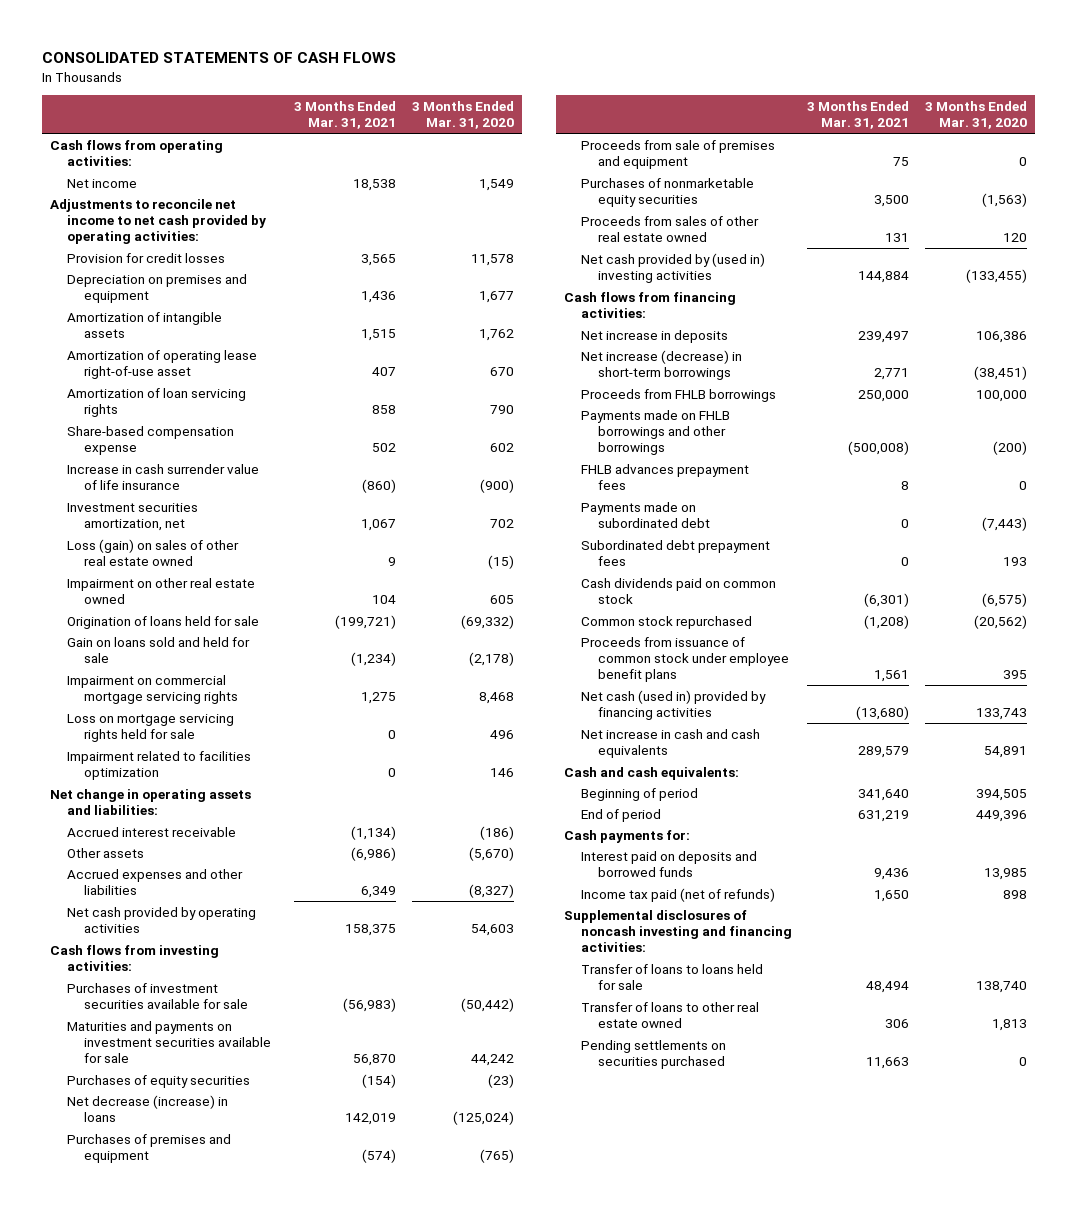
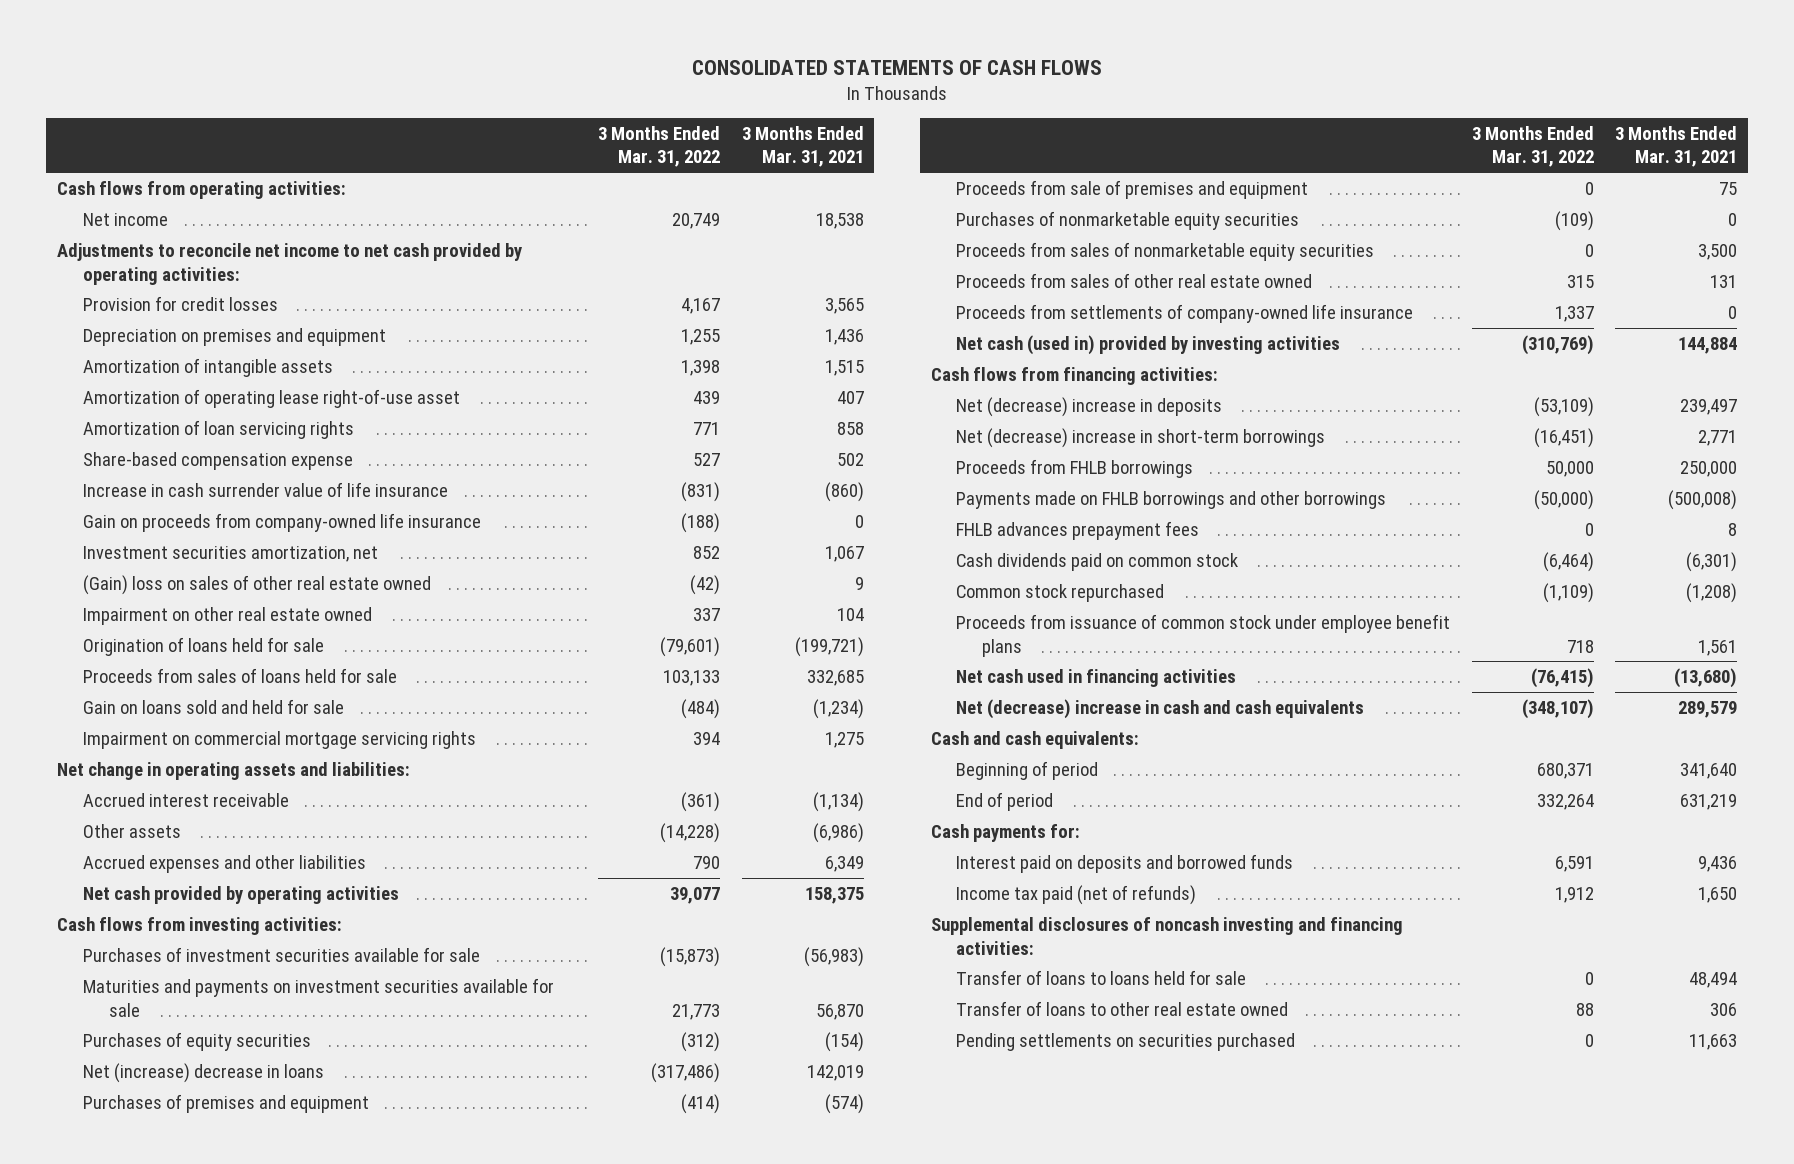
[411,100,514,130] 3 Months Ended Mar. 31, 2020 -> none
none -> [598,125,721,168] 3 Months Ended Mar. 31, 2022
none -> [83,512,482,532] Gain on proceeds from company-owned life insurance
[66,538,239,566] Loss (gain) on sales of other real estate owned -> [83,574,432,595] (Gain) loss on sales of other real estate owned
none -> [83,667,398,683] Proceeds from sales of loans held for sale
[66,713,234,742] Loss on mortgage servicing rights held for sale -> none
[66,750,251,780] Impairment related to facilities optimization -> none
[66,1094,228,1122] Net decrease (increase) in loans -> [83,1062,325,1083] Net (increase) decrease in loans
[874,194,910,207] 3,500 -> [1727,212,1737,226] 0
none -> [956,241,1375,261] Proceeds from sales of nonmarketable equity securities
none -> [956,303,1414,323] Proceeds from settlements of company-owned life insurance
[580,252,765,283] Net cash provided by (used in) investing activities -> [956,334,1341,355] Net cash (used in) provided by investing activities
[580,329,728,343] Net increase in deposits -> [956,396,1223,417] Net (decrease) increase in deposits
[580,349,742,380] Net increase (decrease) in short-term borrowings -> [956,427,1326,448] Net (decrease) increase in short-term borrowings
[580,501,710,528] Payments made on subordinated debt -> none
[580,539,770,566] Subordinated debt prepayment fees -> none
[580,689,766,720] Net cash (used in) provided by financing activities -> [956,668,1237,687] Net cash used in financing activities
[580,728,760,758] Net increase in cash and cash equivalents -> [956,698,1365,719] Net (decrease) increase in cash and cash equivalents

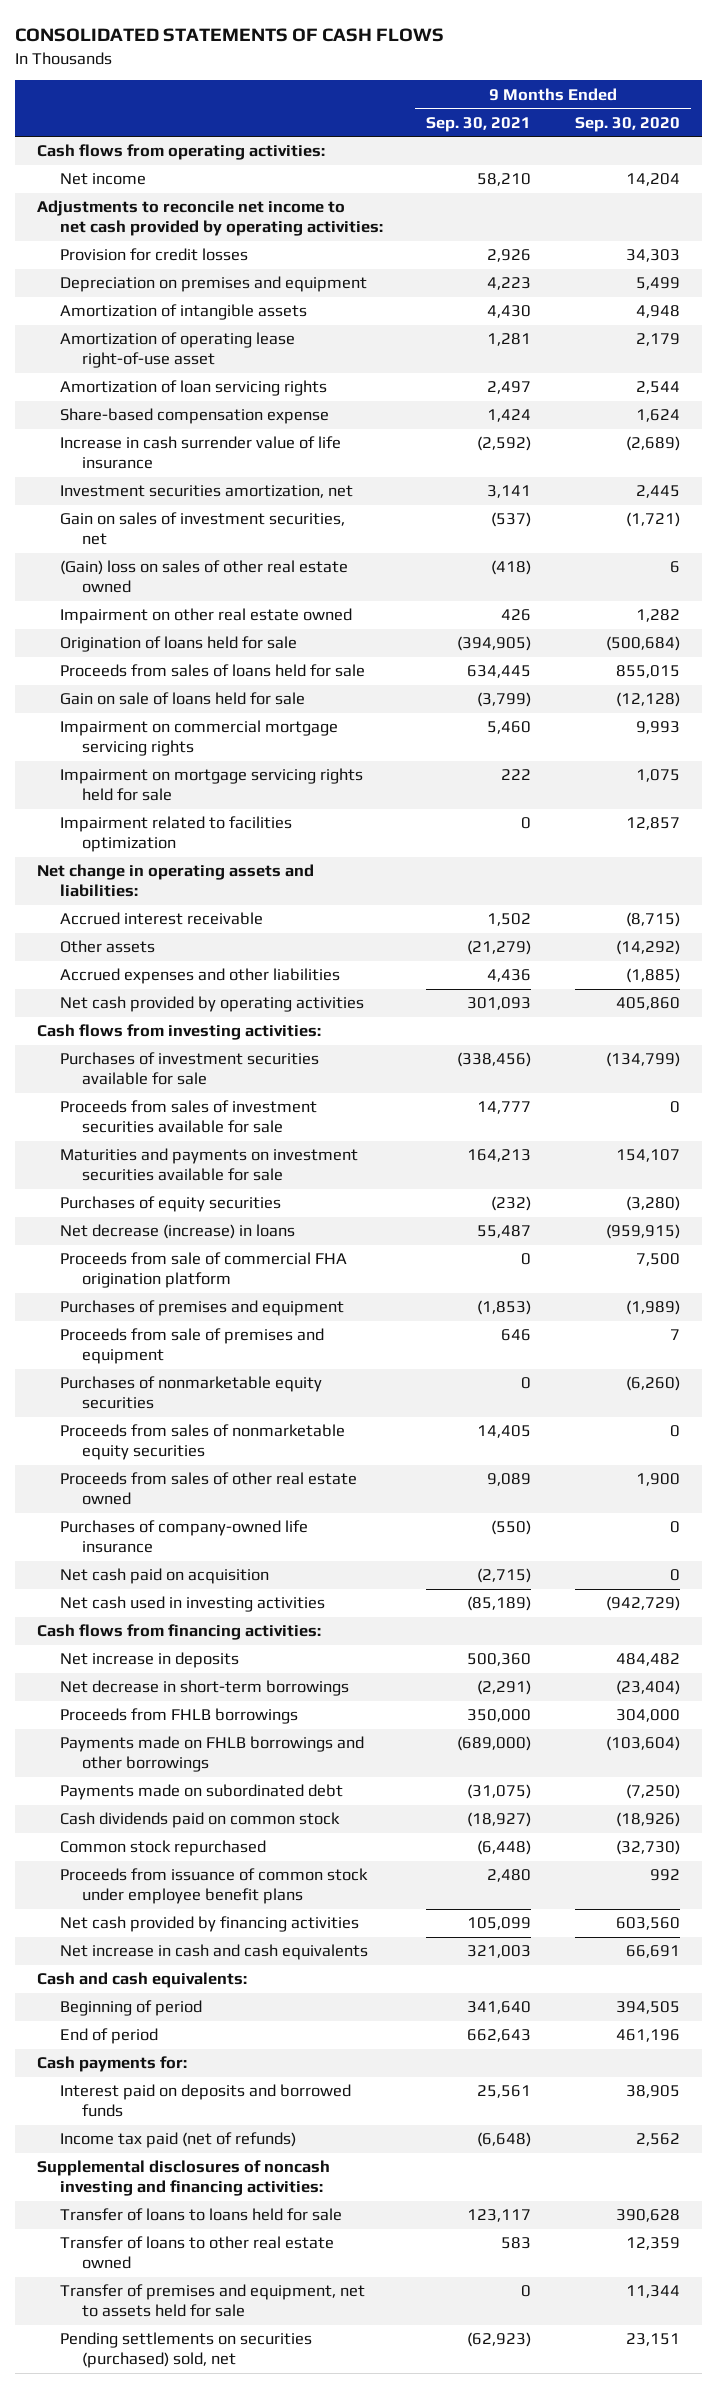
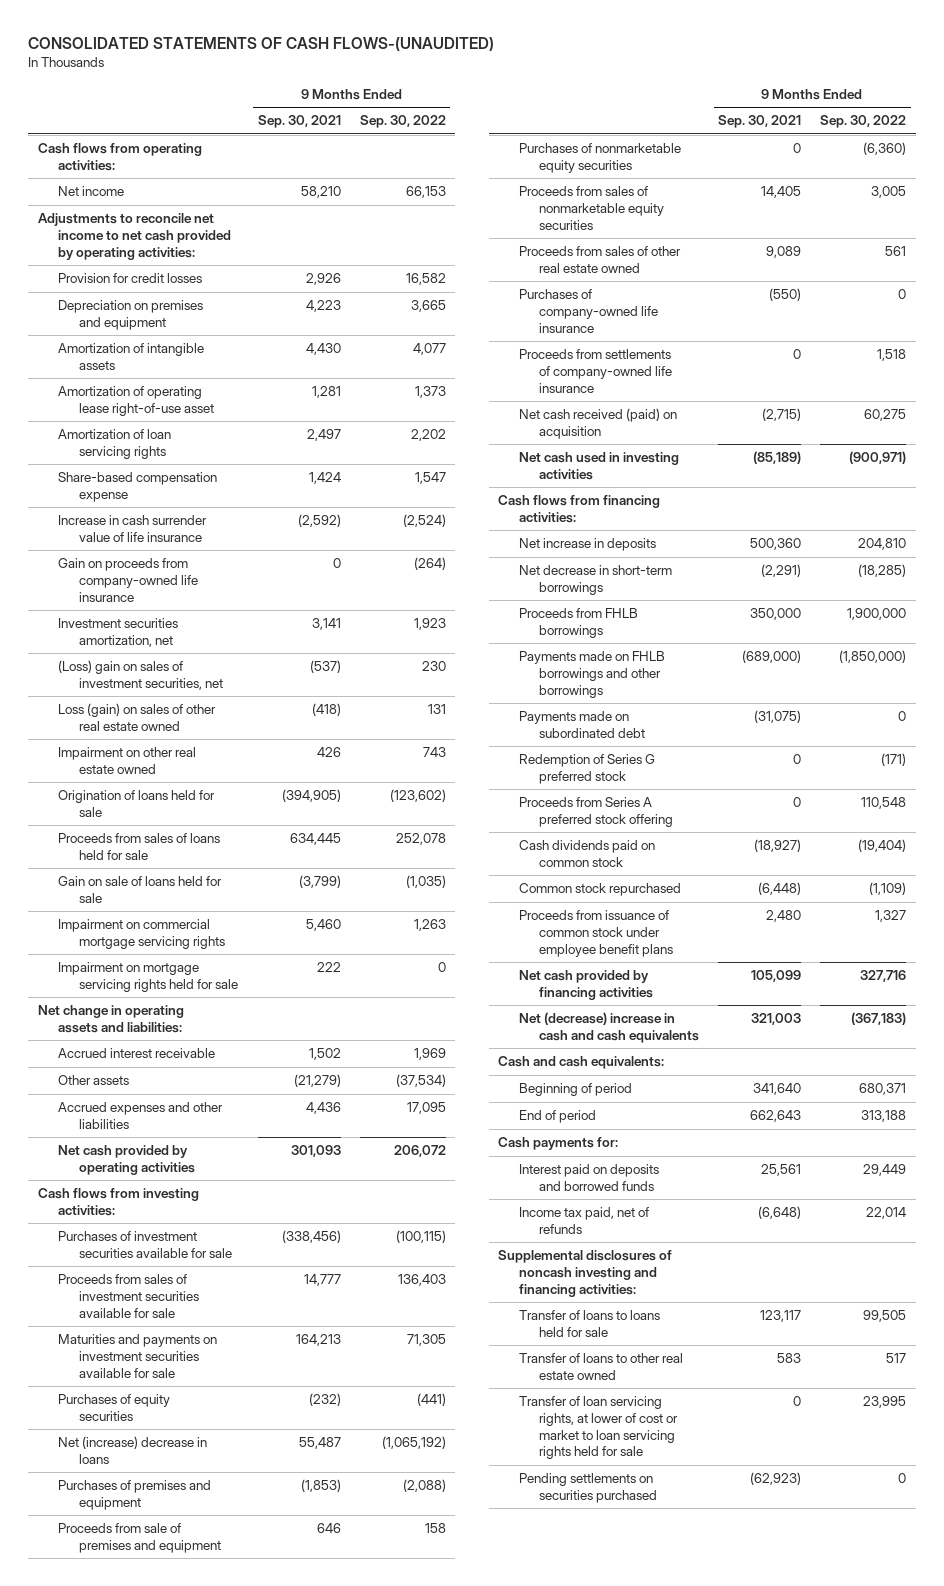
[15,28,445,43] CONSOLIDATED STATEMENTS OF CASH FLOWS -> [28,36,495,52] CONSOLIDATED STATEMENTS OF CASH FLOWS-(UNAUDITED)
[575,116,681,132] Sep. 30, 2020 -> none
none -> [359,115,446,129] Sep. 30, 2022
none -> [58,558,198,602] Gain on proceeds from company-owned life insurance
[59,512,345,546] Gain on sales of investment securities, net -> [58,660,223,690] (Loss) gain on sales of investment securities, net
[59,560,348,594] (Gain) loss on sales of other real estate owned -> [58,703,217,731] Loss (gain) on sales of other real estate owned
[59,816,292,853] Impairment related to facilities optimization -> none
[59,1252,347,1289] Proceeds from sale of commercial FHA origination platform -> none
[59,1224,295,1240] Net decrease (increase) in loans -> [58,1436,208,1464] Net (increase) decrease in loans
none -> [518,349,673,393] Proceeds from settlements of company-owned life insurance
[59,1568,269,1585] Net cash paid on acquisition -> [518,408,677,439] Net cash received (paid) on acquisition
none -> [518,754,655,784] Redemption of Series G preferred stock
none -> [518,797,674,827] Proceeds from Series A preferred stock offering
[59,1944,368,1961] Net increase in cash and cash equivalents -> [518,1012,700,1043] Net (decrease) increase in cash and cash equivalents
[59,2132,296,2149] Income tax paid (net of refunds) -> [518,1207,649,1234] Income tax paid, net of refunds
[59,2284,365,2318] Transfer of premises and equipment, net to assets held for sale -> none
none -> [518,1396,679,1460] Transfer of loan servicing rights, at lower of cost or market to loan servicing rights held for sale
[59,2332,312,2369] Pending settlements on securities (purchased) sold, net -> [518,1473,658,1503] Pending settlements on securities purchased

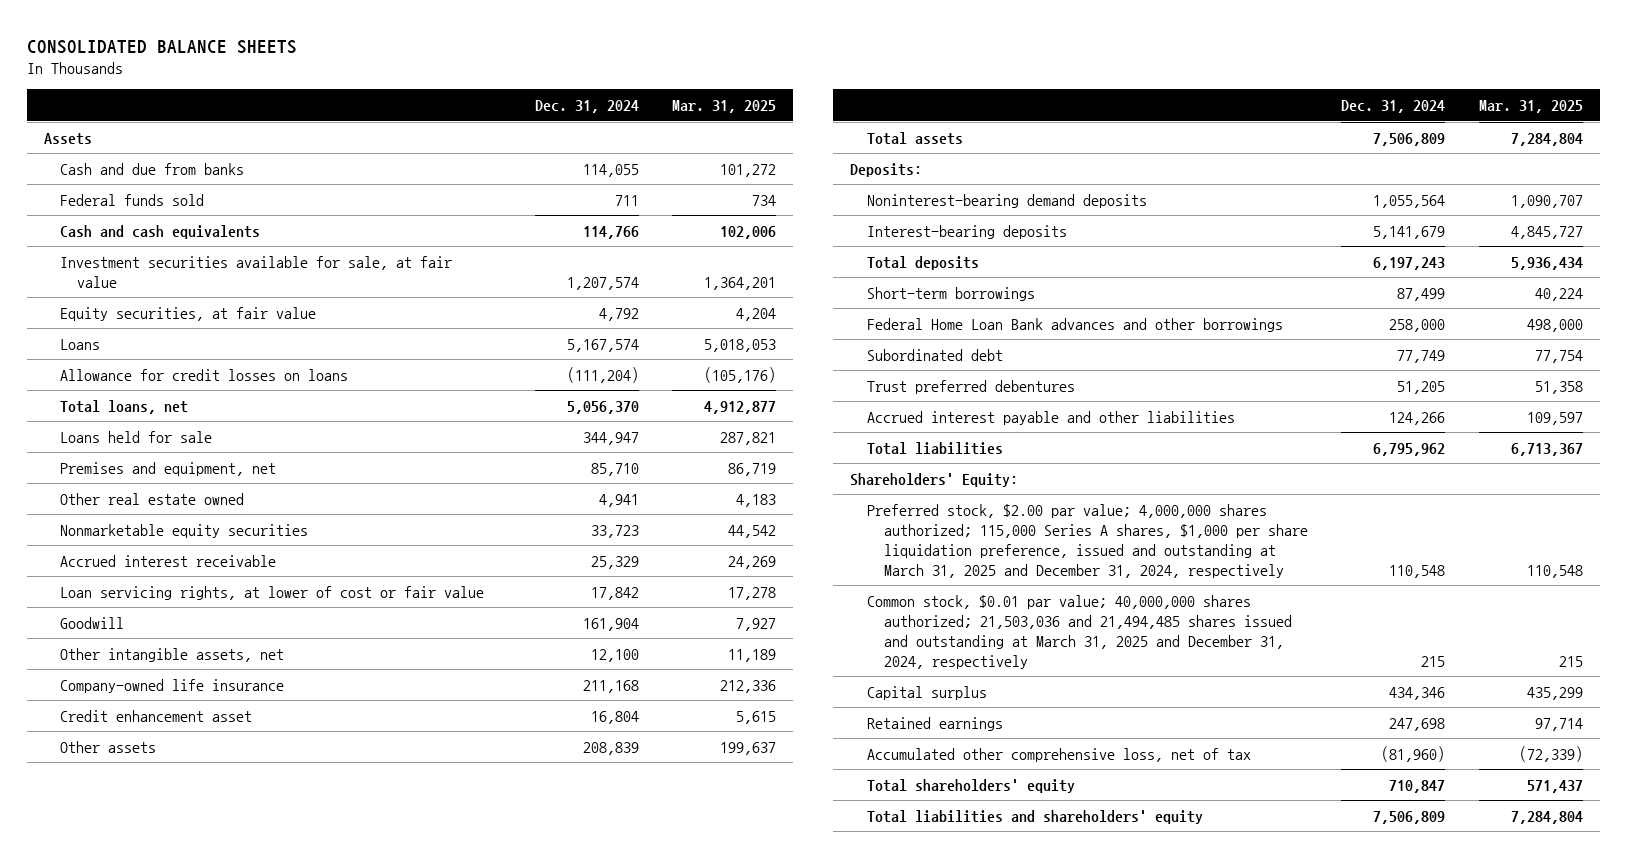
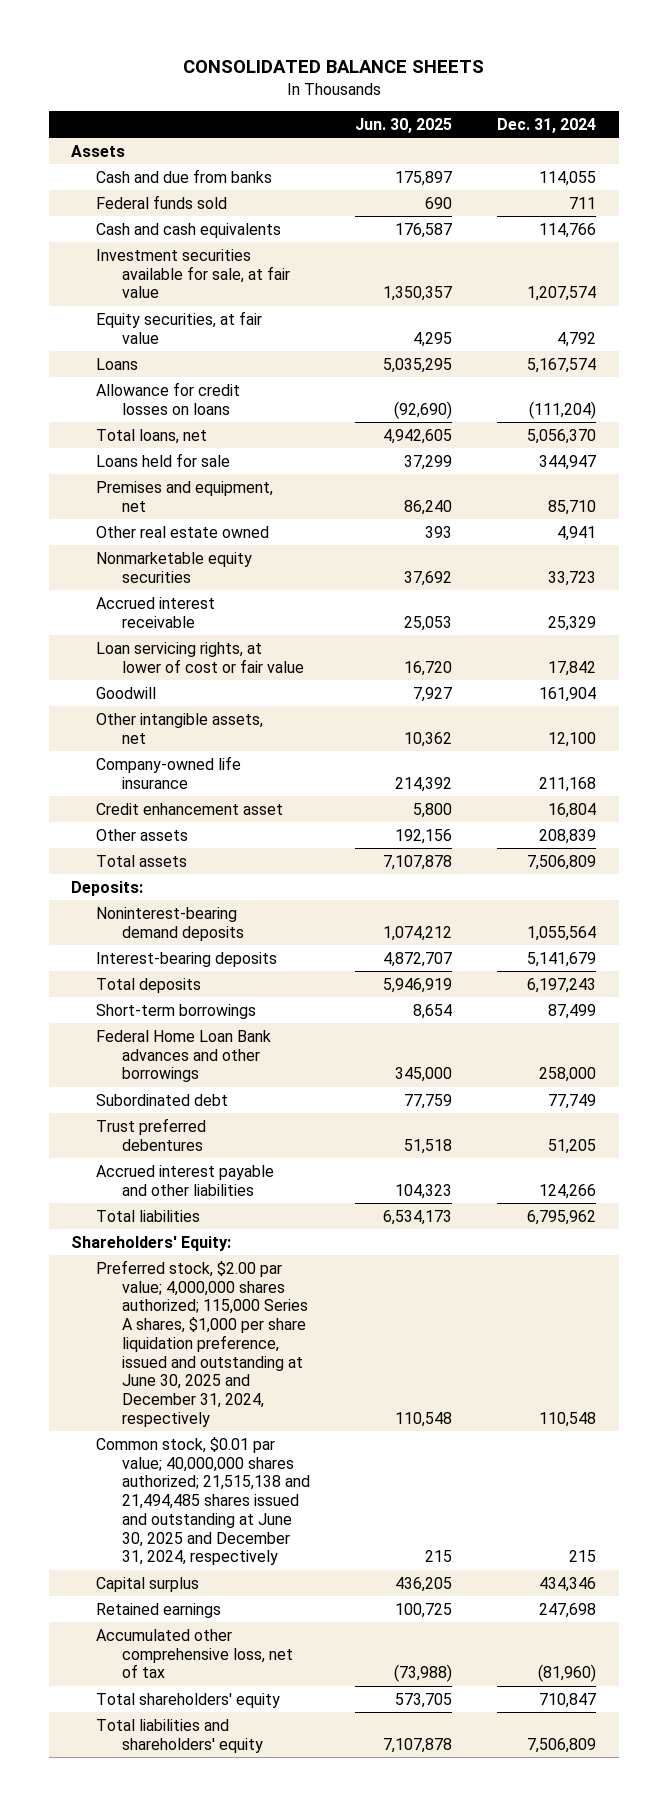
[672,100,777,114] Mar. 31, 2025 -> none
none -> [354,117,452,133] Jun. 30, 2025
[866,503,1308,578] Preferred stock, $2.00 par value; 4,000,000 shares authorized; 115,000 Series A shares, $1,000 per share liquidation preference, issued and outstanding at March 31, 2025 and December 31, 2024, respectively -> [96,1259,308,1427] Preferred stock, $2.00 par value; 4,000,000 shares authorized; 115,000 Series A shares, $1,000 per share liquidation preference, issued and outstanding at June 30, 2025 and December 31, 2024, respectively
[866,594,1292,669] Common stock, $0.01 par value; 40,000,000 shares authorized; 21,503,036 and 21,494,485 shares issued and outstanding at March 31, 2025 and December 31, 2024, respectively -> [96,1436,310,1566] Common stock, $0.01 par value; 40,000,000 shares authorized; 21,515,138 and 21,494,485 shares issued and outstanding at June 30, 2025 and December 31, 2024, respectively

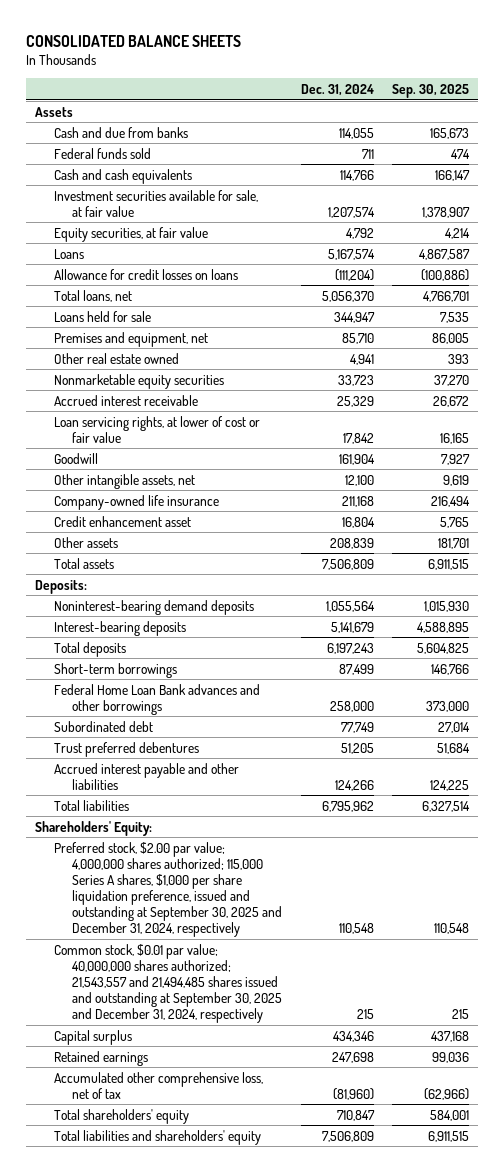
[354,117,452,133] Jun. 30, 2025 -> none
none -> [391,84,469,99] Sep. 30, 2025
[96,1259,308,1427] Preferred stock, $2.00 par value; 4,000,000 shares authorized; 115,000 Series A shares, $1,000 per share liquidation preference, issued and outstanding at June 30, 2025 and December 31, 2024, respectively -> [53,841,283,937] Preferred stock, $2.00 par value; 4,000,000 shares authorized; 115,000 Series A shares, $1,000 per share liquidation preference, issued and outstanding at September 30, 2025 and December 31, 2024, respectively
[96,1436,310,1566] Common stock, $0.01 par value; 40,000,000 shares authorized; 21,515,138 and 21,494,485 shares issued and outstanding at June 30, 2025 and December 31, 2024, respectively -> [53,943,283,1023] Common stock, $0.01 par value; 40,000,000 shares authorized; 21,543,557 and 21,494,485 shares issued and outstanding at September 30, 2025 and December 31, 2024, respectively

